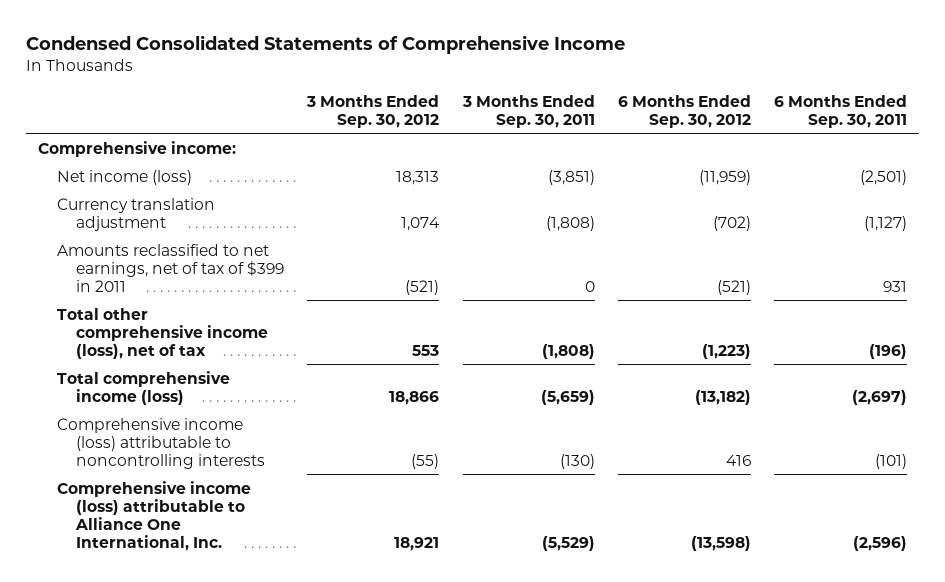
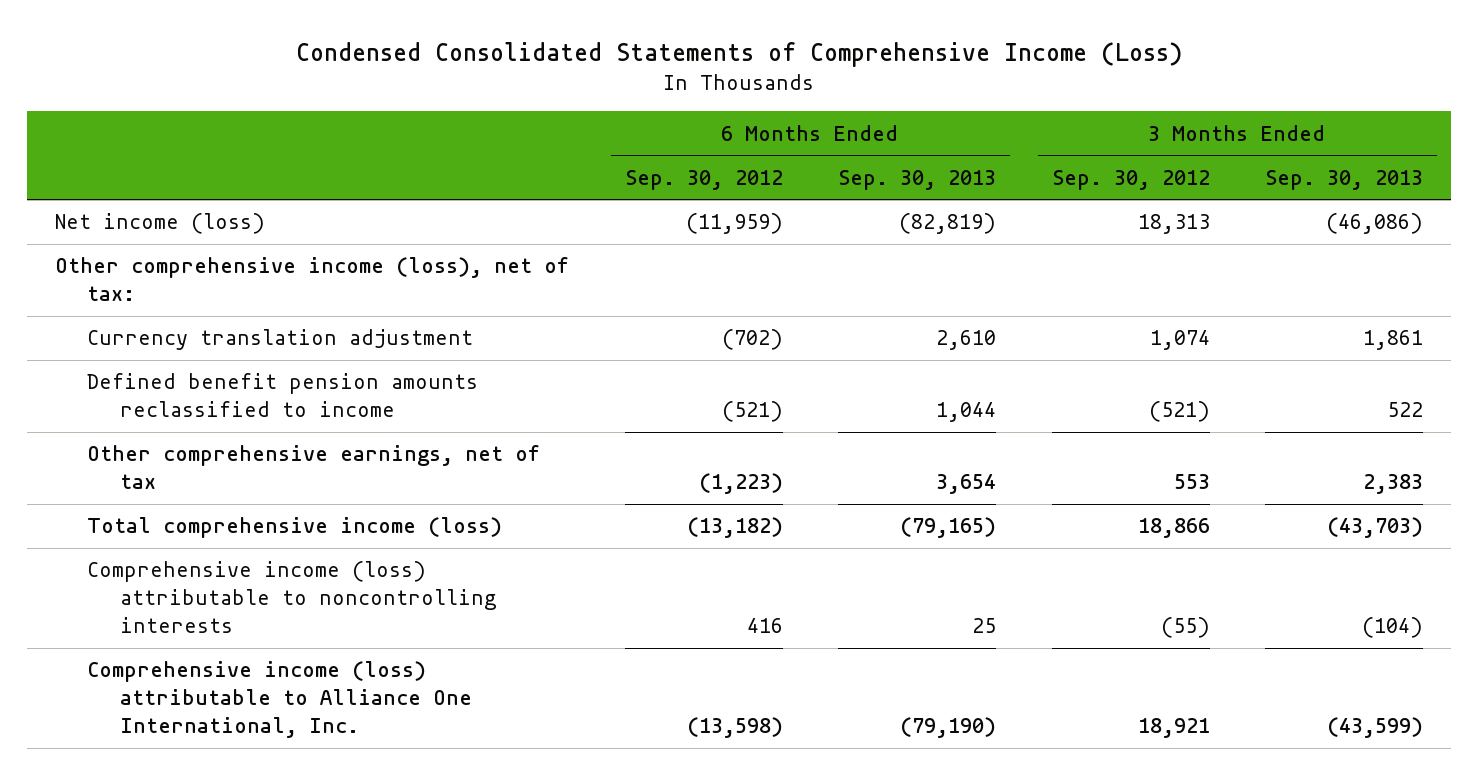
[26,35,626,55] Condensed Consolidated Statements of Comprehensive Income -> [296,41,1183,67] Condensed Consolidated Statements of Comprehensive Income (Loss)
[461,94,595,128] 3 Months Ended Sep. 30, 2011 -> none
[774,94,908,128] 6 Months Ended Sep. 30, 2011 -> none
none -> [838,169,997,190] Sep. 30, 2013
none -> [1265,169,1424,190] Sep. 30, 2013
[37,140,236,157] Comprehensive income: -> none
none -> [54,257,569,302] Other comprehensive income (loss), net of tax:
[56,243,285,292] Amounts reclassified to net earnings, net of tax of $399 in 2011 -> [87,373,479,418] Defined benefit pension amounts reclassified to income
[56,307,269,359] Total other comprehensive income (loss), net of tax -> [87,445,541,490] Other comprehensive earnings, net of tax

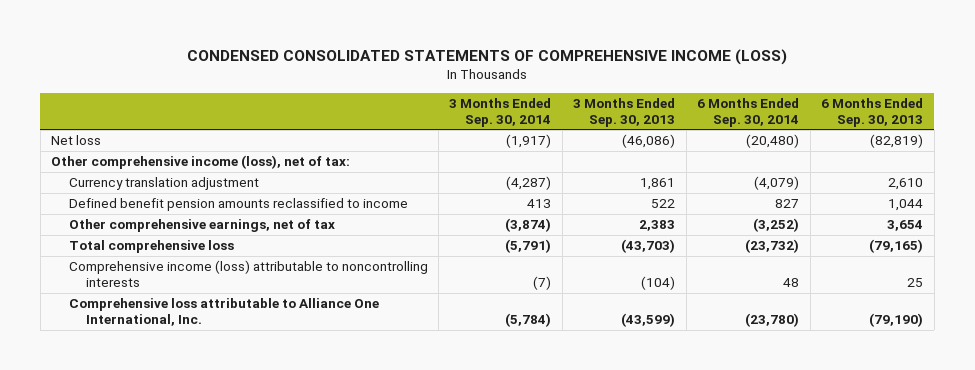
[296,41,1183,67] Condensed Consolidated Statements of Comprehensive Income (Loss) -> [187,49,788,66] CONDENSED CONSOLIDATED STATEMENTS OF COMPREHENSIVE INCOME (LOSS)
[624,169,783,190] Sep. 30, 2012 -> none
[1051,169,1210,190] Sep. 30, 2012 -> none
none -> [449,97,552,127] 3 Months Ended Sep. 30, 2014
none -> [697,97,800,127] 6 Months Ended Sep. 30, 2014
[54,213,265,235] Net income (loss) -> [51,135,102,146] Net loss
[87,517,503,539] Total comprehensive income (loss) -> [68,240,234,254] Total comprehensive loss
[87,661,472,739] Comprehensive income (loss) attributable to Alliance One International, Inc. -> [68,298,379,327] Comprehensive loss attributable to Alliance One International, Inc.

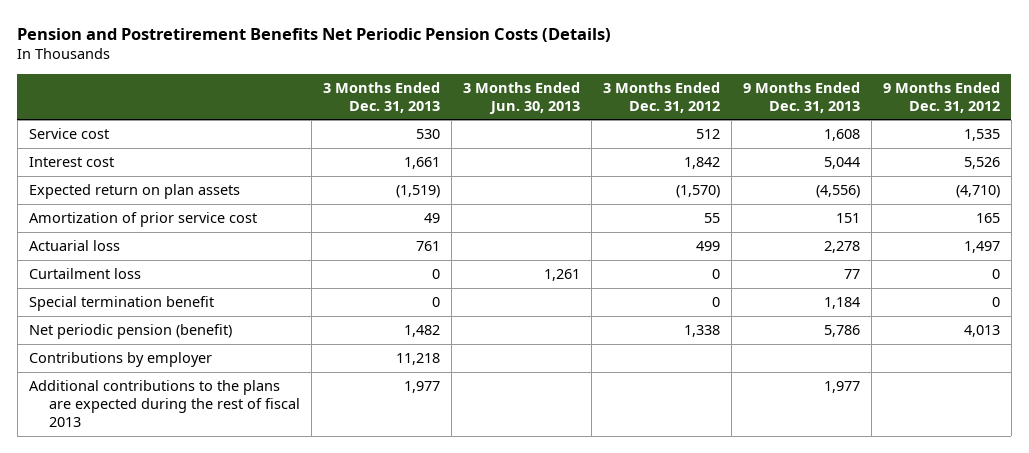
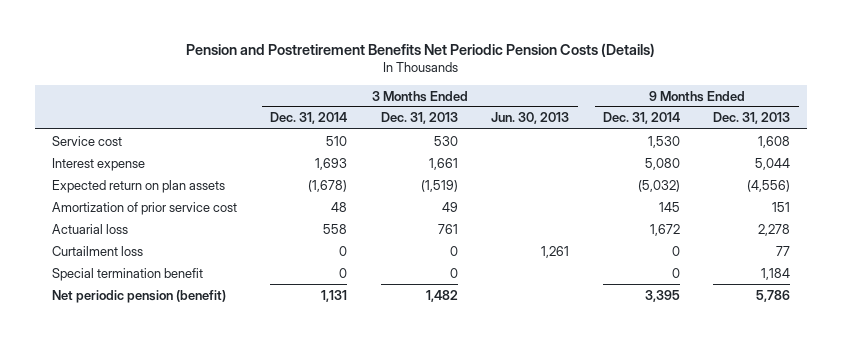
[602,81,720,113] 3 Months Ended Dec. 31, 2012 -> none
[882,81,1000,113] 9 Months Ended Dec. 31, 2012 -> none
none -> [270,112,348,125] Dec. 31, 2014
none -> [602,112,680,125] Dec. 31, 2014
[28,156,114,167] Interest cost -> [51,157,145,171] Interest expense
[28,351,212,367] Contributions by employer -> none
[28,379,300,428] Additional contributions to the plans are expected during the rest of fiscal 2013 -> none

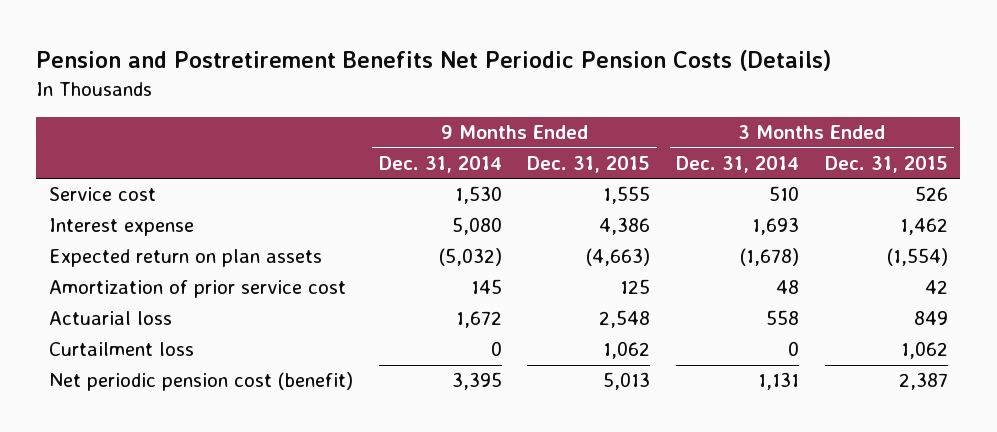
[380,112,458,125] Dec. 31, 2013 -> none
[491,112,570,125] Jun. 30, 2013 -> none
[713,112,791,125] Dec. 31, 2013 -> none
none -> [527,155,651,173] Dec. 31, 2015
none -> [824,155,948,173] Dec. 31, 2015
[51,267,203,281] Special termination benefit -> none
[51,289,226,303] Net periodic pension (benefit) -> [49,372,354,392] Net periodic pension cost (benefit)

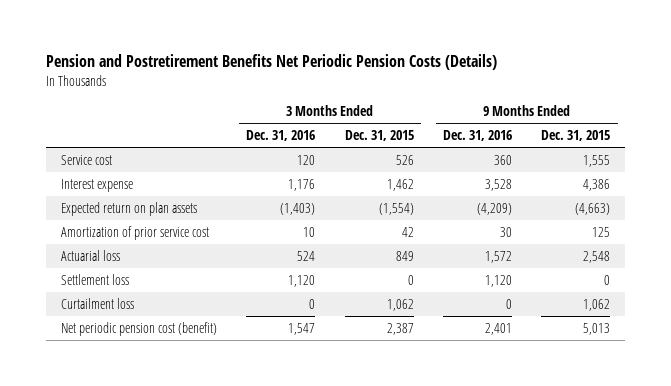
[378,155,502,173] Dec. 31, 2014 -> none
[675,155,799,173] Dec. 31, 2014 -> none
none -> [246,130,316,142] Dec. 31, 2016
none -> [442,130,512,142] Dec. 31, 2016
none -> [60,273,129,285] Settlement loss

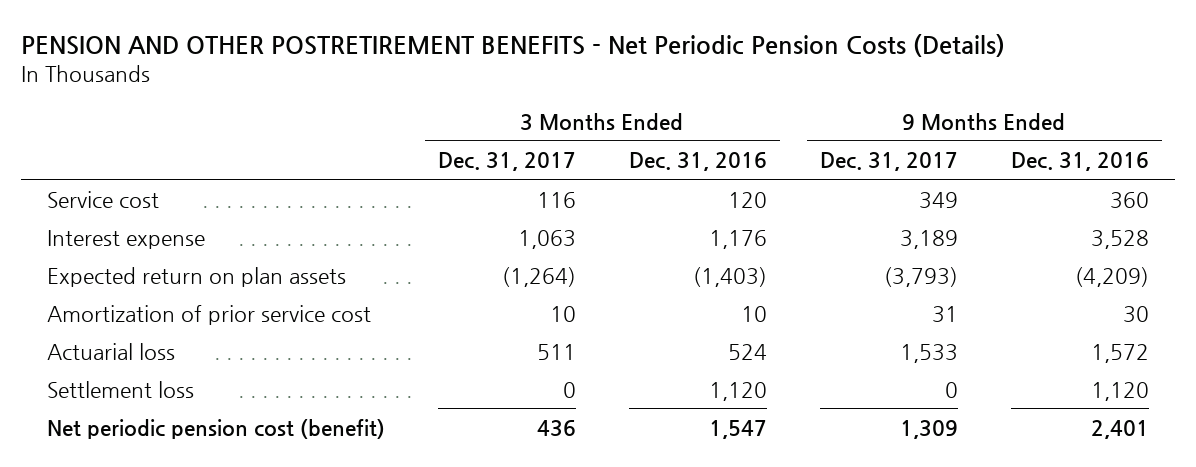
[46,54,498,71] Pension and Postretirement Benefits Net Periodic Pension Costs (Details) -> [20,34,1005,58] PENSION AND OTHER POSTRETIREMENT BENEFITS - Net Periodic Pension Costs (Details)
[344,130,414,142] Dec. 31, 2015 -> none
[541,130,611,142] Dec. 31, 2015 -> none
none -> [438,152,577,172] Dec. 31, 2017
none -> [819,152,958,172] Dec. 31, 2017
[60,297,134,309] Curtailment loss -> none

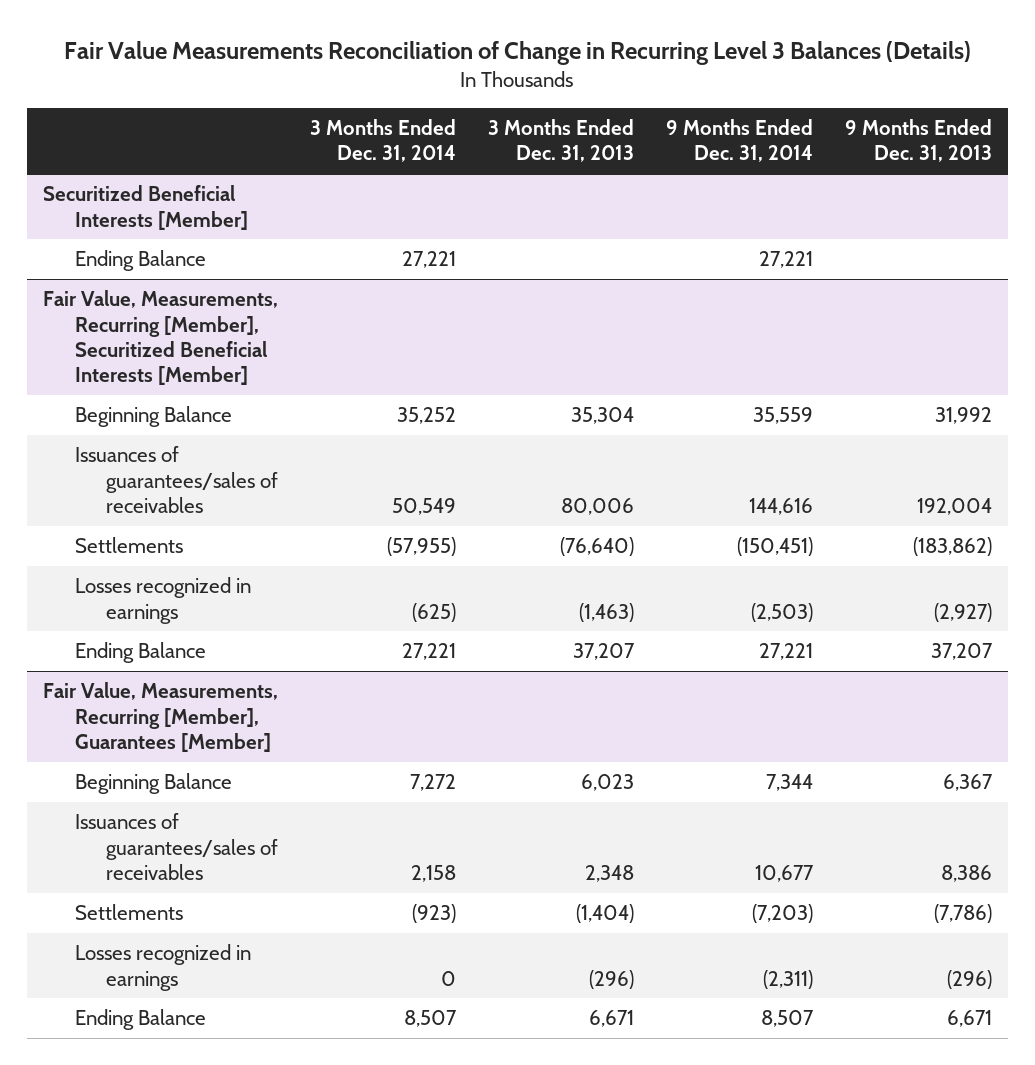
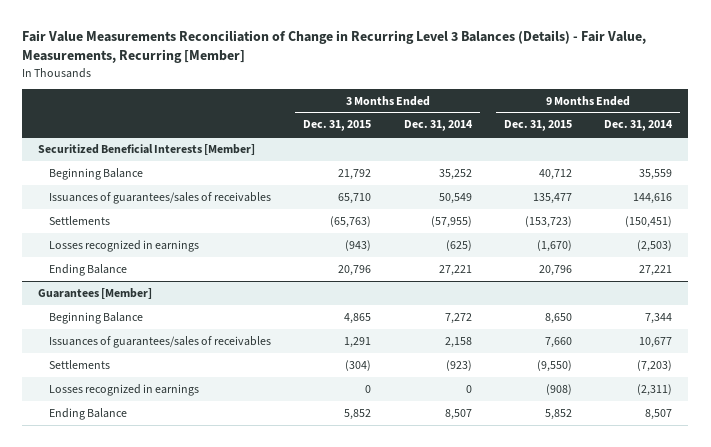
[64,41,972,66] Fair Value Measurements Reconciliation of Change in Recurring Level 3 Balances (Details) -> [22,30,647,64] Fair Value Measurements Reconciliation of Change in Recurring Level 3 Balances (Details) - Fair Value, Measurements, Recurring [Member]
[487,118,634,163] 3 Months Ended Dec. 31, 2013 -> none
[844,118,992,163] 9 Months Ended Dec. 31, 2013 -> none
none -> [303,120,372,132] Dec. 31, 2015
none -> [504,120,573,132] Dec. 31, 2015
[74,250,206,272] Ending Balance -> none
[42,290,278,386] Fair Value, Measurements, Recurring [Member], Securitized Beneficial Interests [Member] -> none
[42,682,278,753] Fair Value, Measurements, Recurring [Member], Guarantees [Member] -> none
none -> [38,287,153,299] Guarantees [Member]

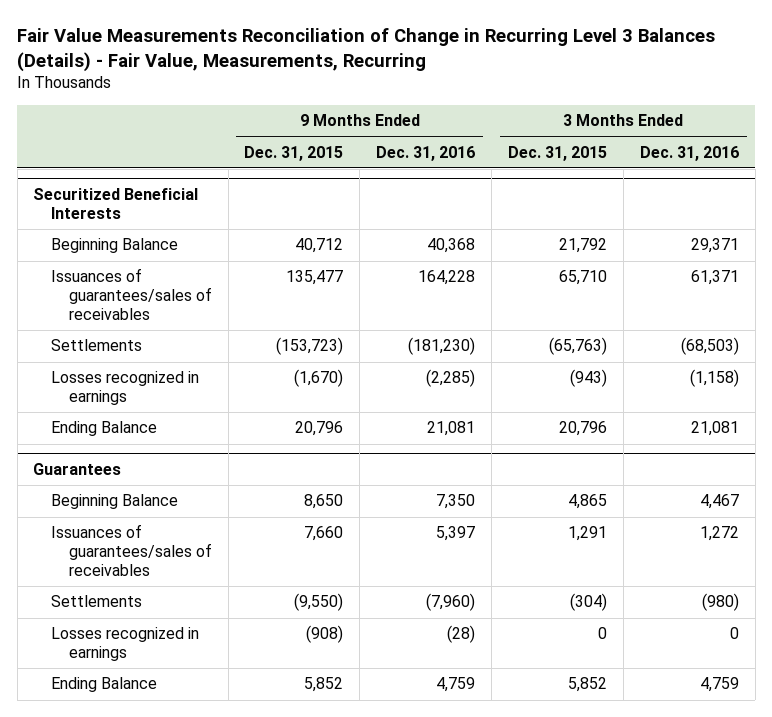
[22,30,647,64] Fair Value Measurements Reconciliation of Change in Recurring Level 3 Balances (Details) - Fair Value, Measurements, Recurring [Member] -> [17,27,716,72] Fair Value Measurements Reconciliation of Change in Recurring Level 3 Balances (Details) - Fair Value, Measurements, Recurring
[403,120,473,132] Dec. 31, 2014 -> none
[604,120,674,132] Dec. 31, 2014 -> none
none -> [376,145,476,161] Dec. 31, 2016
none -> [639,145,739,161] Dec. 31, 2016
[38,143,256,155] Securitized Beneficial Interests [Member] -> [33,187,199,219] Securitized Beneficial Interests
[38,287,153,299] Guarantees [Member] -> [33,462,122,475] Guarantees

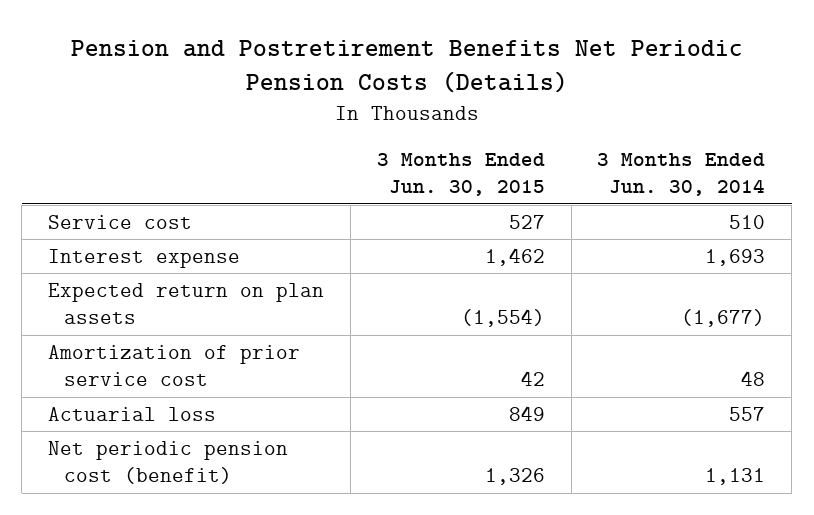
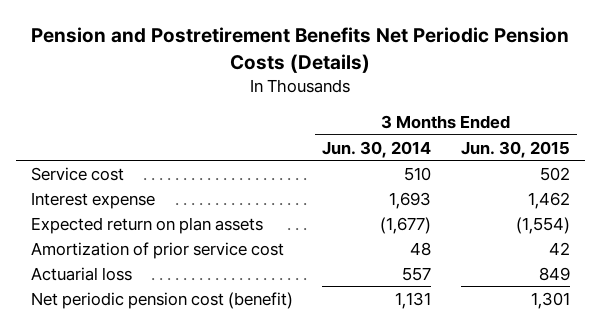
[508,214,545,229] 527 -> [539,166,570,181] 502
[484,468,545,486] 1,326 -> [530,291,570,309] 1,301

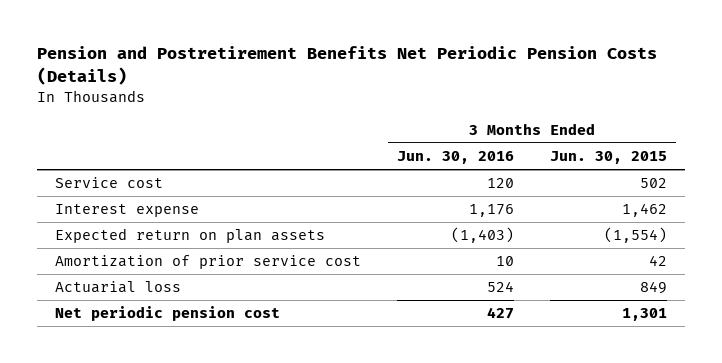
[322,140,432,158] Jun. 30, 2014 -> none
none -> [396,150,514,164] Jun. 30, 2016
[30,291,293,309] Net periodic pension cost (benefit) -> [54,306,280,322] Net periodic pension cost

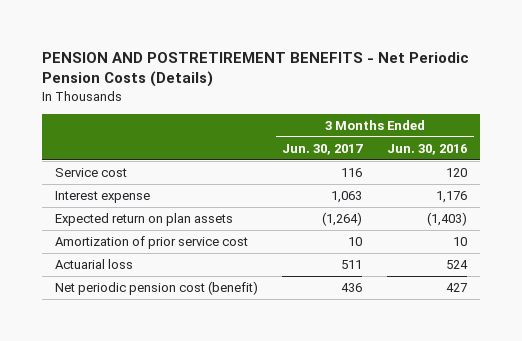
[36,46,657,86] Pension and Postretirement Benefits Net Periodic Pension Costs (Details) -> [42,51,470,87] PENSION AND POSTRETIREMENT BENEFITS - Net Periodic Pension Costs (Details)
[549,150,667,164] Jun. 30, 2015 -> none
none -> [282,143,364,155] Jun. 30, 2017
[54,306,280,322] Net periodic pension cost -> [54,281,258,296] Net periodic pension cost (benefit)

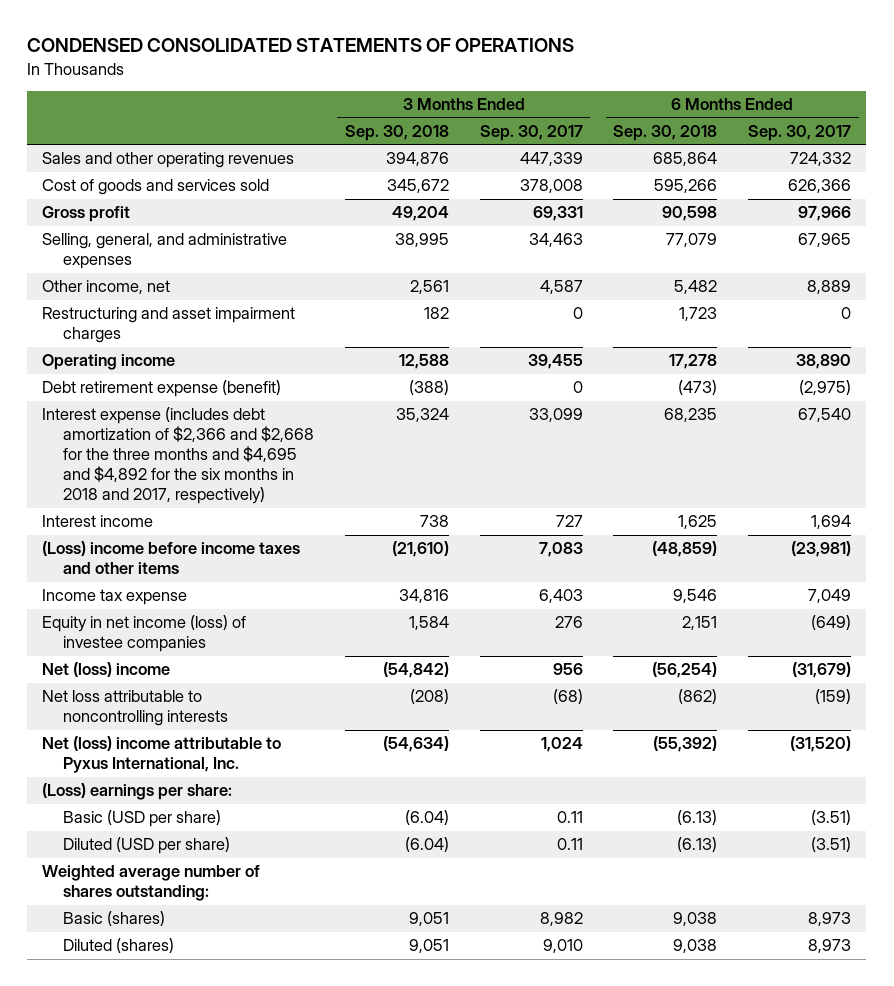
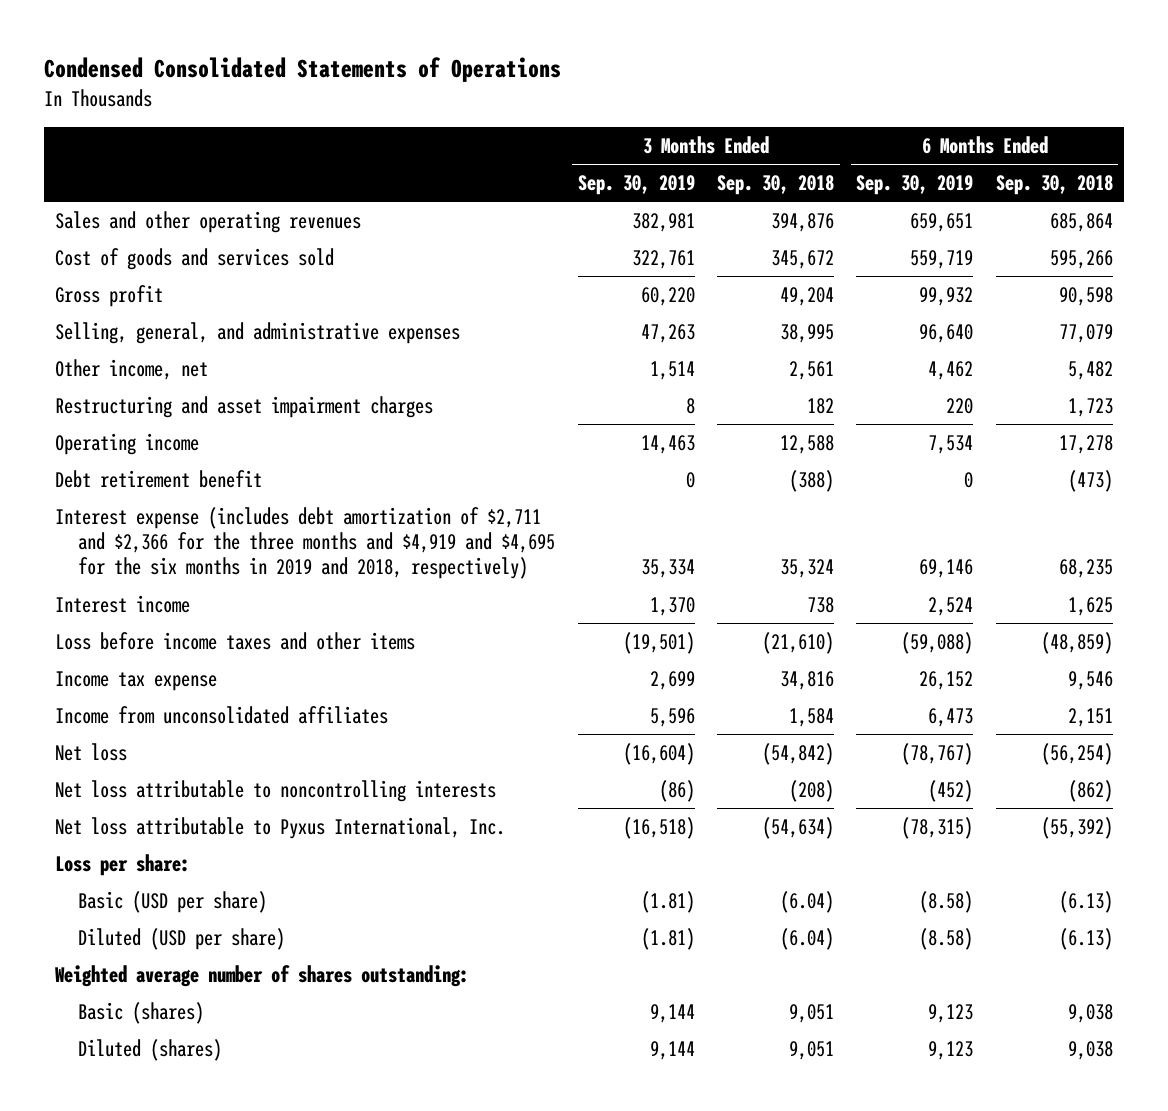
[27,38,575,53] CONDENSED CONSOLIDATED STATEMENTS OF OPERATIONS -> [44,57,562,83] Condensed Consolidated Statements of Operations
[479,124,583,141] Sep. 30, 2017 -> none
[748,124,852,141] Sep. 30, 2017 -> none
none -> [577,175,695,196] Sep. 30, 2019
none -> [856,175,974,196] Sep. 30, 2019
[42,380,282,398] Debt retirement expense (benefit) -> [55,470,263,489] Debt retirement benefit
[42,407,315,505] Interest expense (includes debt amortization of $2,366 and $2,668 for the three months and $4,695 and $4,892 for the six months in 2018 and 2017, respectively) -> [55,507,556,580] Interest expense (includes debt amortization of $2,711 and $2,366 for the three months and $4,919 and $4,695 for the six months in 2019 and 2018, respectively)
[42,541,301,575] (Loss) income before income taxes and other items -> [55,632,416,651] Loss before income taxes and other items
[42,615,247,653] Equity in net income (loss) of investee companies -> [55,706,389,725] Income from unconsolidated affiliates
[42,662,171,678] Net (loss) income -> [55,743,128,762] Net loss
[42,736,282,774] Net (loss) income attributable to Pyxus International, Inc. -> [55,817,506,840] Net loss attributable to Pyxus International, Inc.
[42,783,233,801] (Loss) earnings per share: -> [55,854,191,877] Loss per share:

